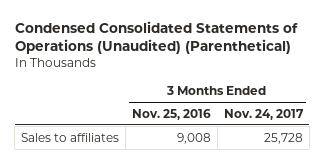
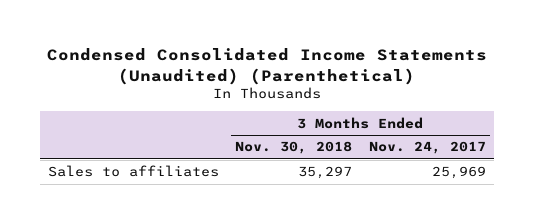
[14,20,298,55] Condensed Consolidated Statements of Operations (Unaudited) (Parenthetical) -> [46,48,487,85] Condensed Consolidated Income Statements (Unaudited) (Parenthetical)
[131,108,211,120] Nov. 25, 2016 -> none
none -> [235,141,353,155] Nov. 30, 2018
[263,132,303,144] 25,728 -> [431,166,486,180] 25,969

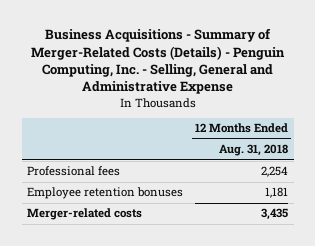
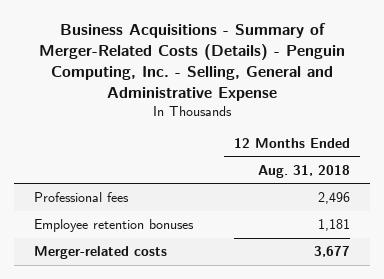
[261,166,289,178] 2,254 -> [317,192,350,205] 2,496
[261,208,289,221] 3,435 -> [313,246,350,258] 3,677

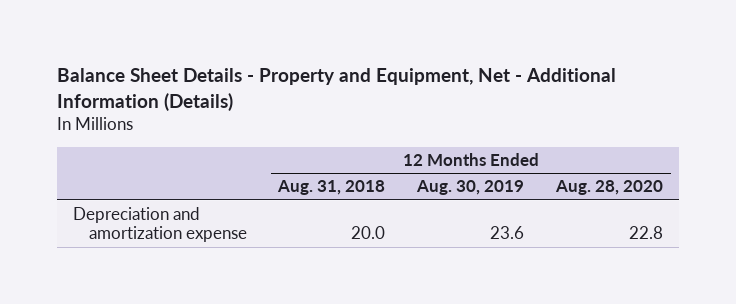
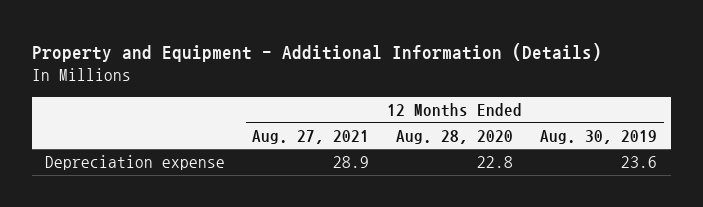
[56,68,616,112] Balance Sheet Details - Property and Equipment, Net - Additional Information (Details) -> [31,42,602,62] Property and Equipment - Additional Information (Details)
[277,180,386,196] Aug. 31, 2018 -> none
none -> [252,129,370,144] Aug. 27, 2021
[72,207,247,243] Depreciation and amortization expense -> [45,155,226,171] Depreciation expense

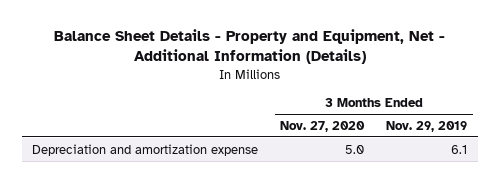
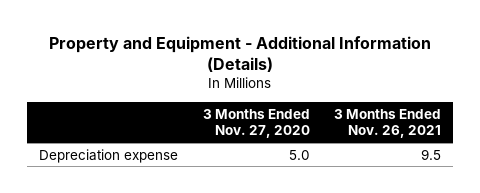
[53,29,445,65] Balance Sheet Details - Property and Equipment, Net - Additional Information (Details) -> [49,35,432,72] Property and Equipment - Additional Information (Details)
[386,120,468,132] Nov. 29, 2019 -> none
none -> [333,108,441,139] 3 Months Ended Nov. 26, 2021
[32,143,259,156] Depreciation and amortization expense -> [39,148,179,163] Depreciation expense

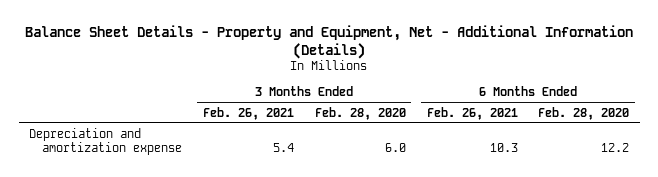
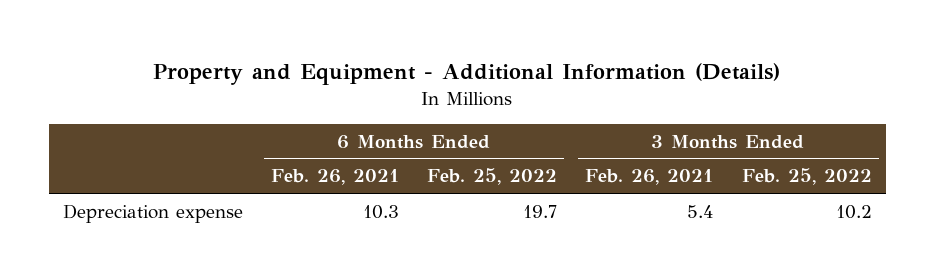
[25,24,634,59] Balance Sheet Details - Property and Equipment, Net - Additional Information (Details) -> [153,62,781,85] Property and Equipment - Additional Information (Details)
[314,106,406,120] Feb. 28, 2020 -> none
[538,106,630,120] Feb. 28, 2020 -> none
none -> [427,168,558,186] Feb. 25, 2022
none -> [741,168,872,186] Feb. 25, 2022
[29,128,182,156] Depreciation and amortization expense -> [63,203,244,223] Depreciation expense

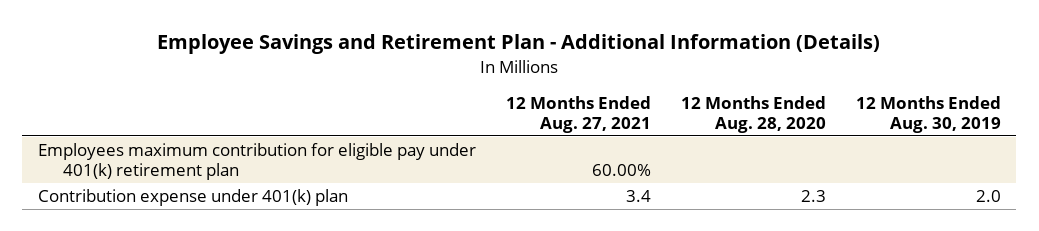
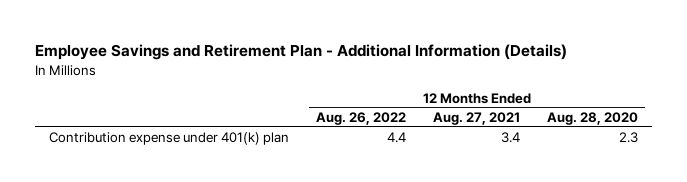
[856,95,1002,133] 12 Months Ended Aug. 30, 2019 -> none
none -> [315,112,406,126] Aug. 26, 2022
[37,143,476,181] Employees maximum contribution for eligible pay under 401(k) retirement plan -> none

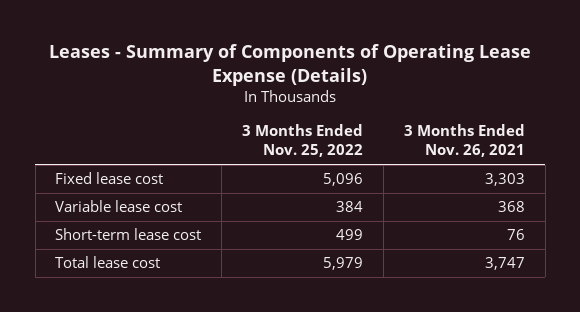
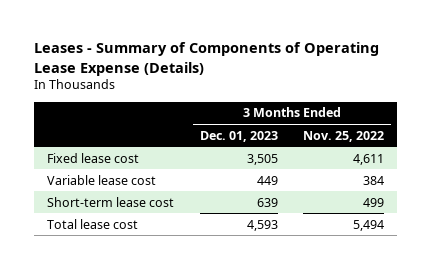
[403,124,525,158] 3 Months Ended Nov. 26, 2021 -> none
none -> [199,130,278,142] Dec. 01, 2023
[323,173,364,187] 5,096 -> [353,153,385,165] 4,611
[323,257,364,271] 5,979 -> [353,219,385,231] 5,494

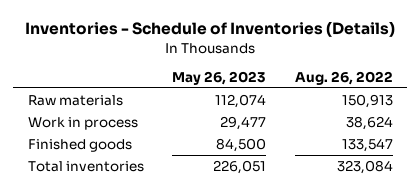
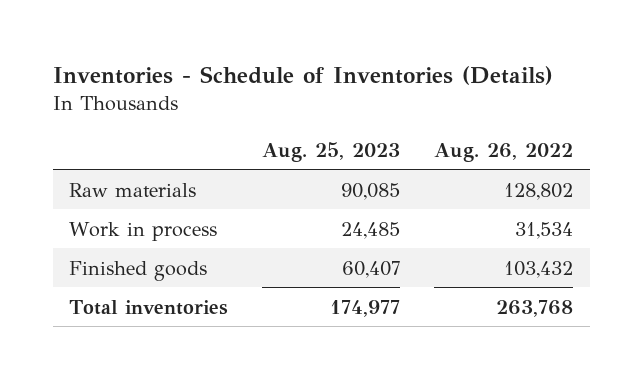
[172,71,267,86] May 26, 2023 -> none
none -> [262,141,401,162] Aug. 25, 2023
[341,93,393,108] 150,913 -> [503,182,573,200] 128,802
[345,115,393,130] 38,624 -> [514,221,573,239] 31,534
[341,137,393,152] 133,547 -> [503,260,573,278] 103,432
[336,159,393,174] 323,084 -> [495,299,573,317] 263,768

